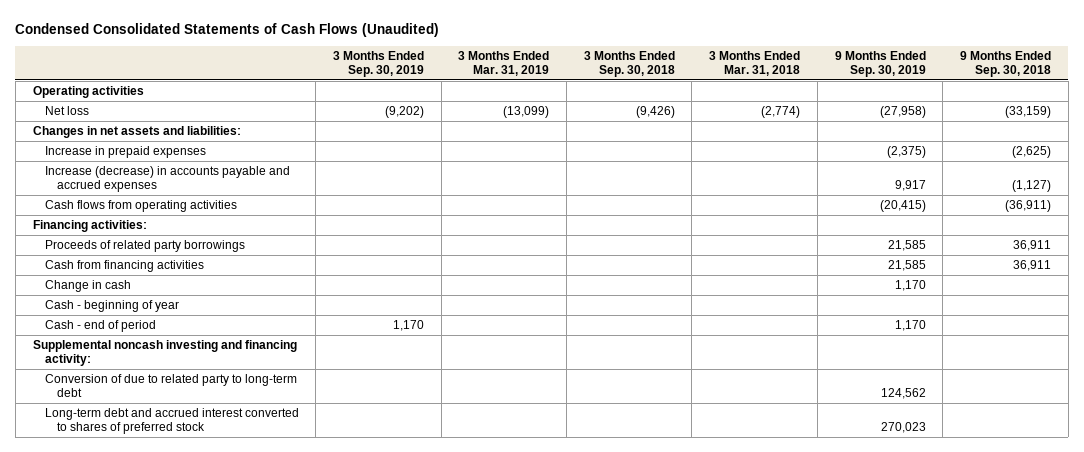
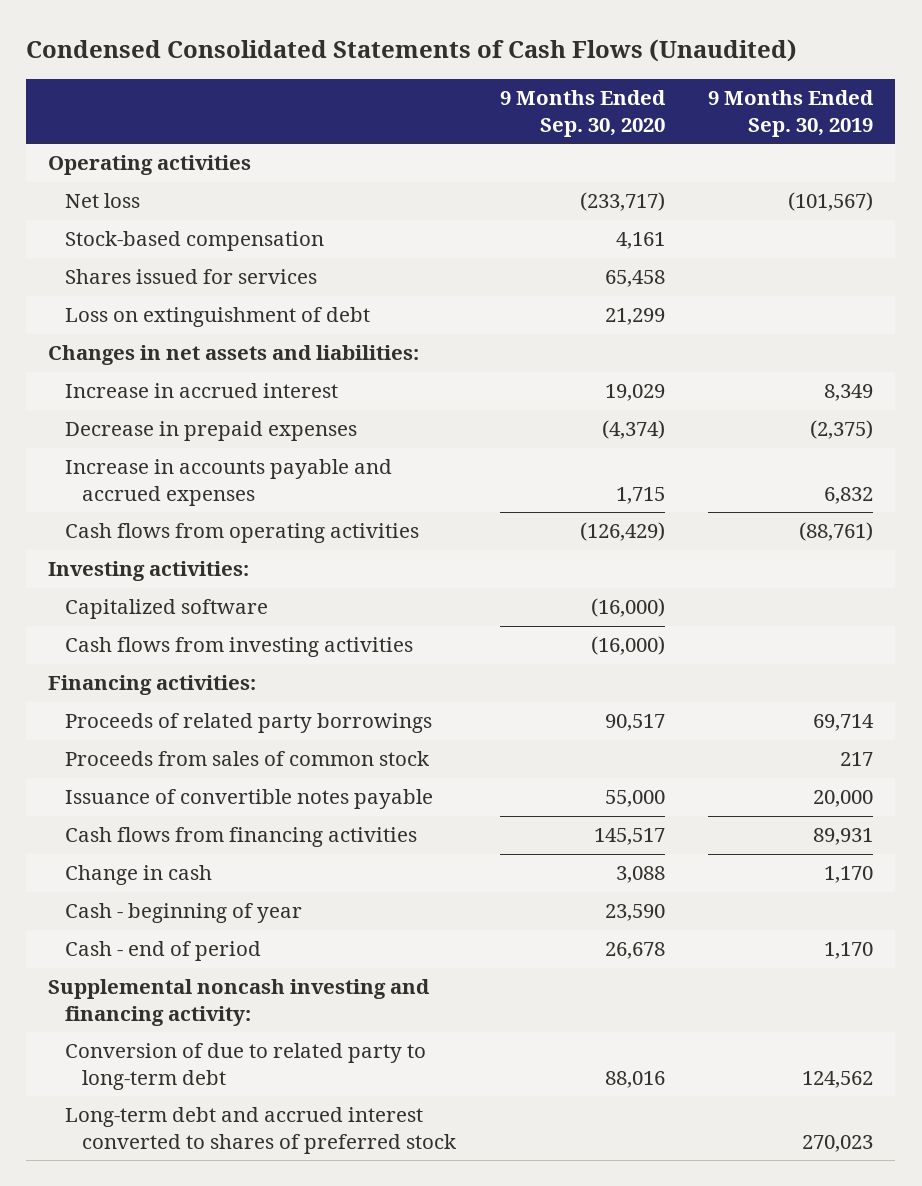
[332,51,424,77] 3 Months Ended Sep. 30, 2019 -> none
[458,51,550,76] 3 Months Ended Mar. 31, 2019 -> none
[583,51,675,77] 3 Months Ended Sep. 30, 2018 -> none
[709,51,801,76] 3 Months Ended Mar. 31, 2018 -> none
[959,51,1051,77] 9 Months Ended Sep. 30, 2018 -> none
none -> [499,90,666,137] 9 Months Ended Sep. 30, 2020
[879,106,926,119] (27,958) -> [788,192,874,212] (101,567)
none -> [65,231,325,252] Stock-based compensation
none -> [65,269,318,285] Shares issued for services
none -> [65,307,371,328] Loss on extinguishment of debt
none -> [65,383,339,399] Increase in accrued interest
[44,146,206,159] Increase in prepaid expenses -> [65,421,358,442] Decrease in prepaid expenses
[44,166,290,193] Increase (decrease) in accounts payable and accrued expenses -> [65,459,393,506] Increase in accounts payable and accrued expenses
[894,180,926,192] 9,917 -> [824,486,874,504] 6,832
[879,200,926,213] (20,415) -> [799,522,874,542] (88,761)
none -> [48,561,250,582] Investing activities:
none -> [65,599,269,620] Capitalized software
none -> [65,637,414,658] Cash flows from investing activities
[887,240,926,252] 21,585 -> [813,714,875,732] 69,714
none -> [65,751,431,767] Proceeds from sales of common stock
none -> [65,789,434,810] Issuance of convertible notes payable
[44,260,204,273] Cash from financing activities -> [65,827,418,848] Cash flows from financing activities
[887,260,926,272] 21,585 -> [813,828,874,846] 89,931

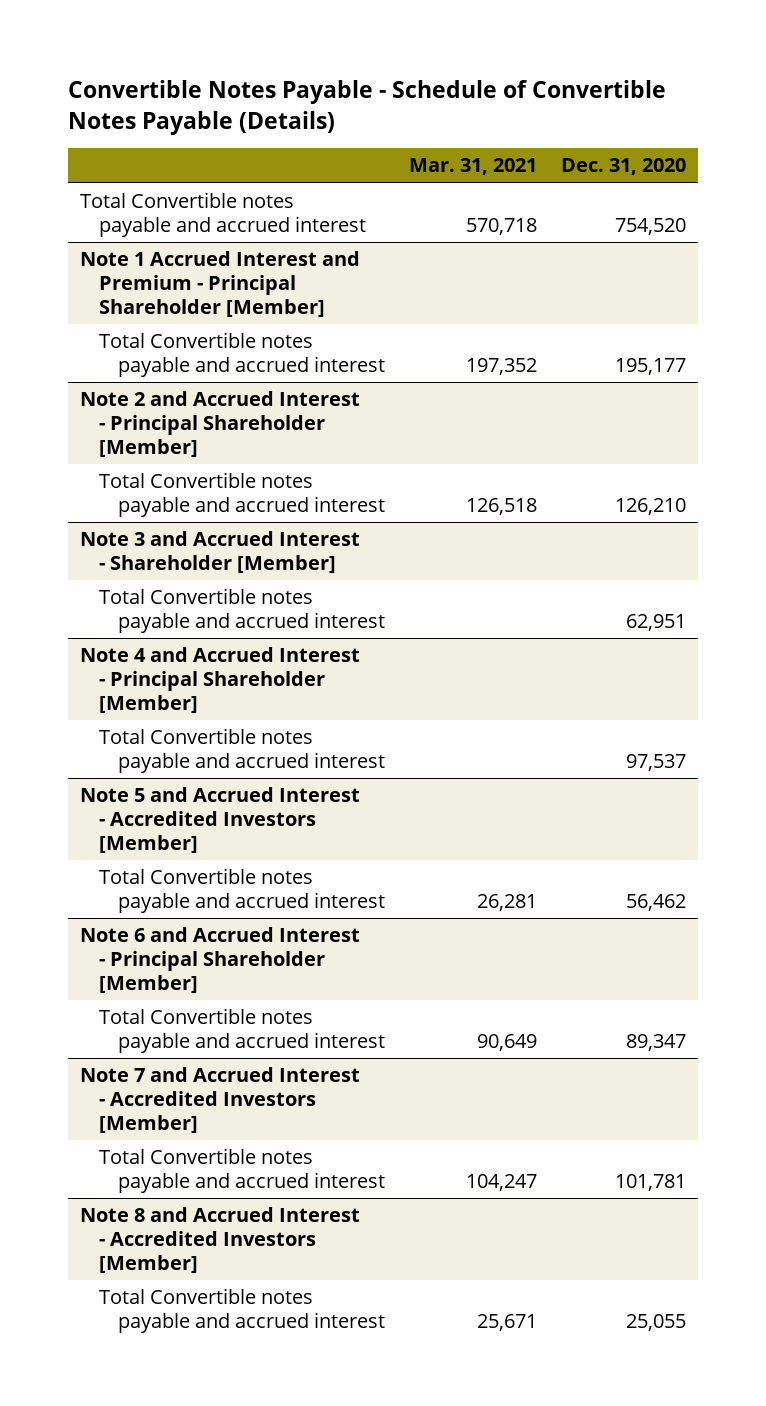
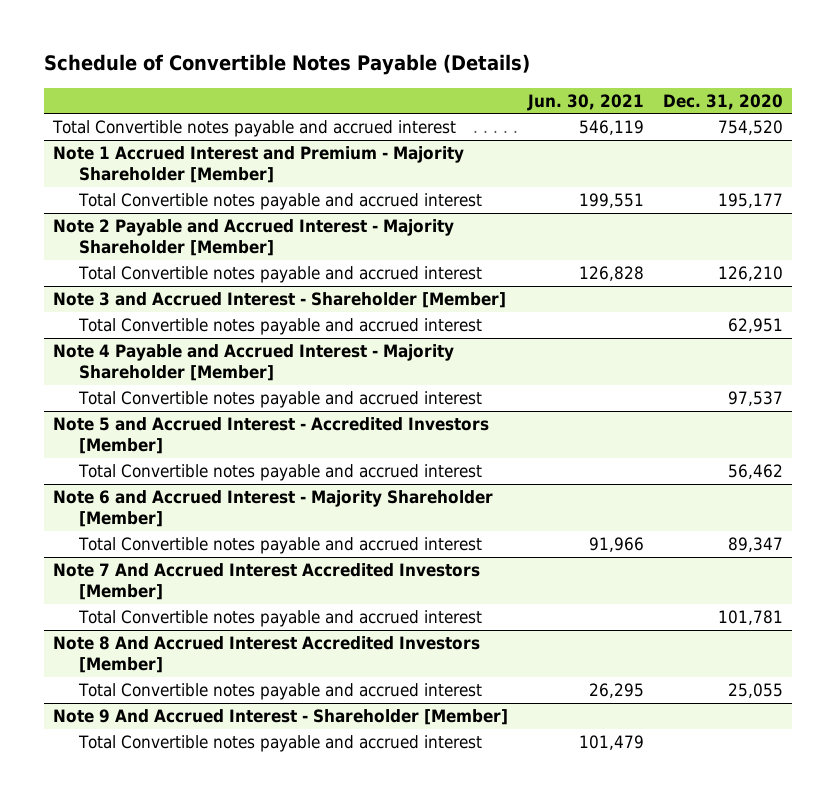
[67,80,666,135] Convertible Notes Payable - Schedule of Convertible Notes Payable (Details) -> [43,54,530,76] Schedule of Convertible Notes Payable (Details)
[409,158,538,176] Mar. 31, 2021 -> none
none -> [526,93,644,111] Jun. 30, 2021
[79,251,360,317] Note 1 Accrued Interest and Premium - Principal Shareholder [Member] -> [53,146,465,184] Note 1 Accrued Interest and Premium - Majority Shareholder [Member]
[79,391,360,457] Note 2 and Accrued Interest - Principal Shareholder [Member] -> [53,219,455,257] Note 2 Payable and Accrued Interest - Majority Shareholder [Member]
[79,647,360,713] Note 4 and Accrued Interest - Principal Shareholder [Member] -> [53,344,455,382] Note 4 Payable and Accrued Interest - Majority Shareholder [Member]
[79,927,360,993] Note 6 and Accrued Interest - Principal Shareholder [Member] -> [53,490,494,528] Note 6 and Accrued Interest - Majority Shareholder [Member]
[79,1067,360,1133] Note 7 and Accrued Interest - Accredited Investors [Member] -> [53,563,481,601] Note 7 And Accrued Interest Accredited Investors [Member]
[79,1207,360,1273] Note 8 and Accrued Interest - Accredited Investors [Member] -> [53,636,481,674] Note 8 And Accrued Interest Accredited Investors [Member]
none -> [53,709,509,726] Note 9 And Accrued Interest - Shareholder [Member]
none -> [77,735,482,753] Total Convertible notes payable and accrued interest

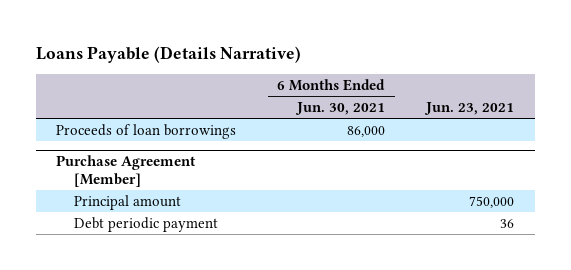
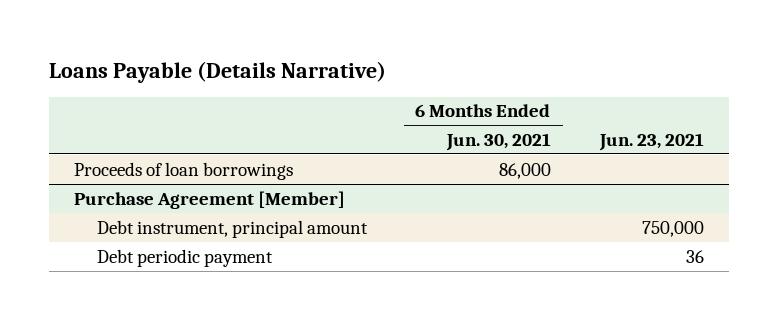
[74,194,182,210] Principal amount -> [96,219,368,238] Debt instrument, principal amount

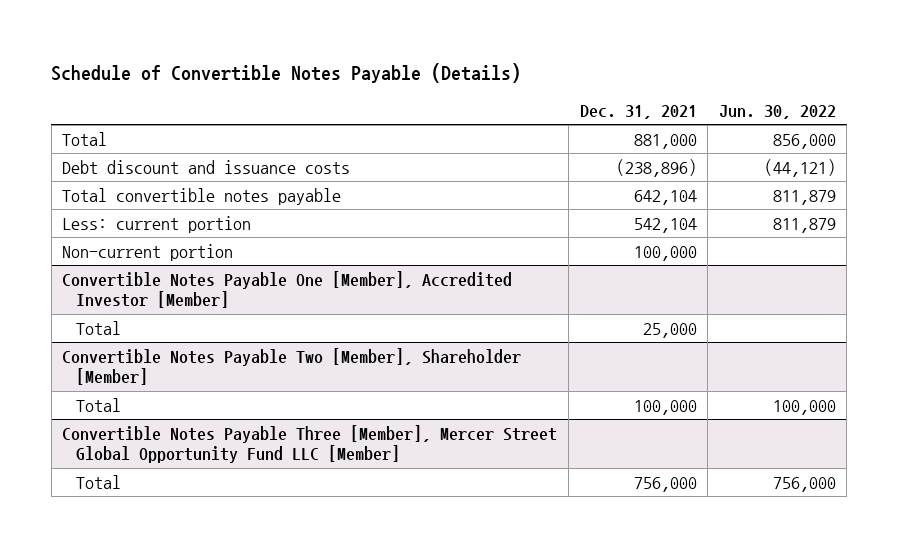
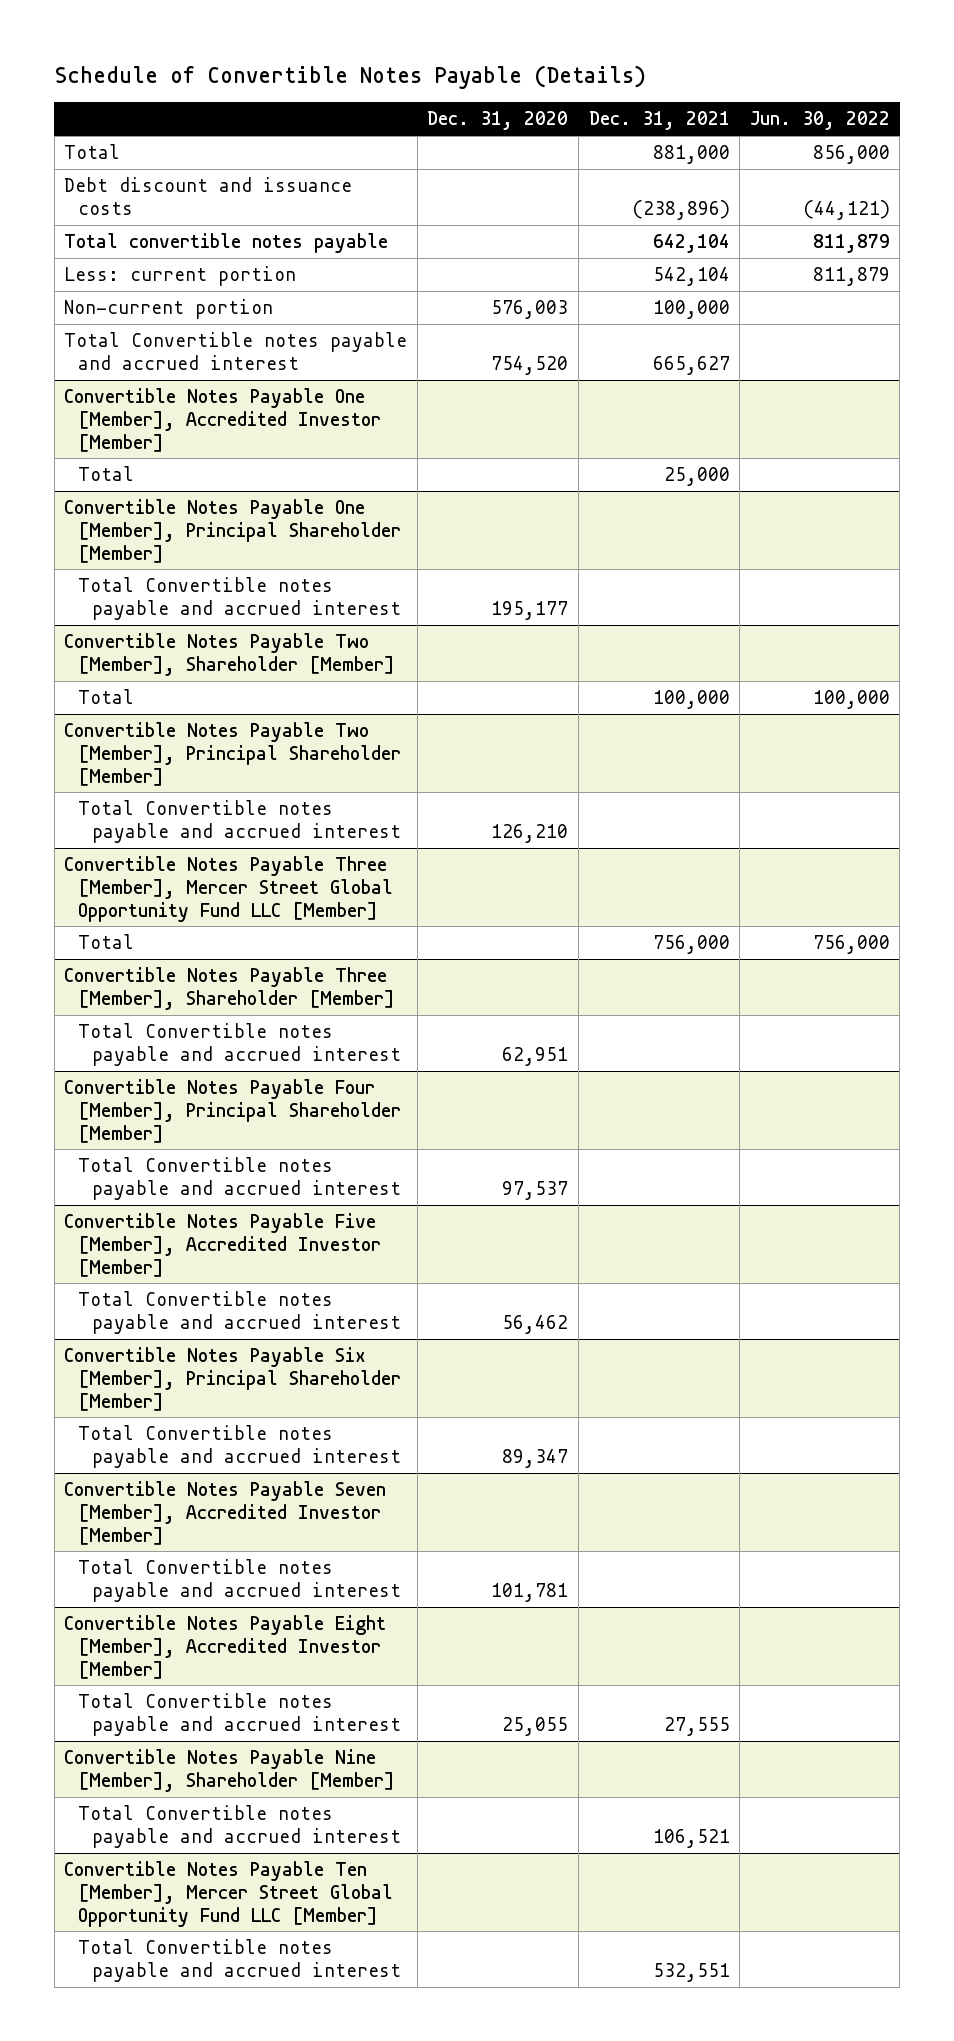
none -> [427,111,569,131] Dec. 31, 2020
none -> [64,331,408,370] Total Convertible notes payable and accrued interest
none -> [64,498,402,563] Convertible Notes Payable One [Member], Principal Shareholder [Member]
none -> [78,576,401,620] Total Convertible notes payable and accrued interest
none -> [64,721,402,786] Convertible Notes Payable Two [Member], Principal Shareholder [Member]
none -> [78,799,401,843] Total Convertible notes payable and accrued interest
none -> [64,966,396,1010] Convertible Notes Payable Three [Member], Shareholder [Member]
none -> [78,1022,401,1066] Total Convertible notes payable and accrued interest
none -> [64,1078,402,1143] Convertible Notes Payable Four [Member], Principal Shareholder [Member]
none -> [78,1156,401,1200] Total Convertible notes payable and accrued interest
none -> [64,1212,382,1277] Convertible Notes Payable Five [Member], Accredited Investor [Member]
none -> [78,1290,401,1334] Total Convertible notes payable and accrued interest
none -> [64,1346,402,1411] Convertible Notes Payable Six [Member], Principal Shareholder [Member]
none -> [78,1424,401,1468] Total Convertible notes payable and accrued interest
none -> [64,1480,387,1545] Convertible Notes Payable Seven [Member], Accredited Investor [Member]
none -> [78,1558,401,1602] Total Convertible notes payable and accrued interest
none -> [64,1614,387,1679] Convertible Notes Payable Eight [Member], Accredited Investor [Member]
none -> [78,1692,401,1736] Total Convertible notes payable and accrued interest
none -> [64,1748,396,1792] Convertible Notes Payable Nine [Member], Shareholder [Member]
none -> [78,1804,401,1848] Total Convertible notes payable and accrued interest
none -> [64,1860,394,1927] Convertible Notes Payable Ten [Member], Mercer Street Global Opportunity Fund LLC [Member]
none -> [78,1938,401,1982] Total Convertible notes payable and accrued interest

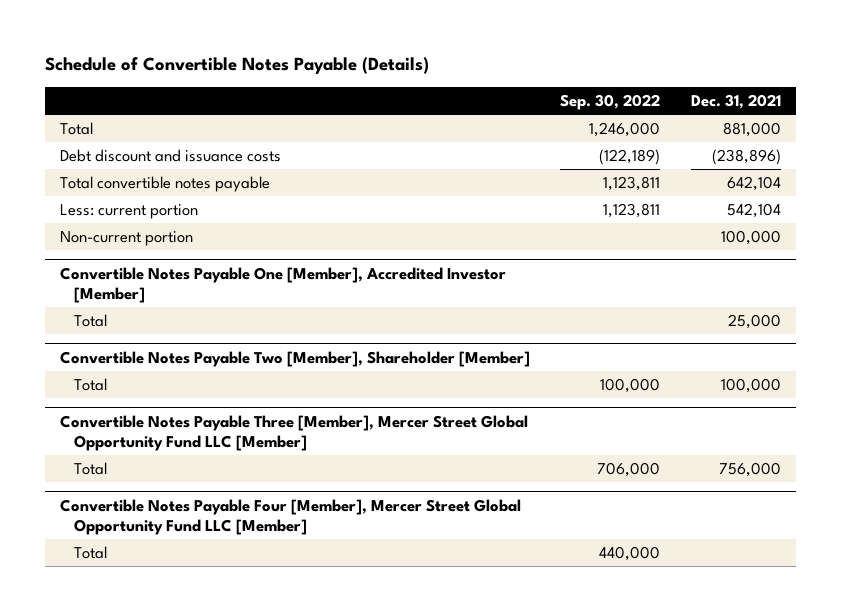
[427,111,569,131] Dec. 31, 2020 -> none
[749,111,890,131] Jun. 30, 2022 -> none
none -> [560,93,661,110] Sep. 30, 2022
[64,331,408,370] Total Convertible notes payable and accrued interest -> none
[64,498,402,563] Convertible Notes Payable One [Member], Principal Shareholder [Member] -> none
[78,576,401,620] Total Convertible notes payable and accrued interest -> none
[64,721,402,786] Convertible Notes Payable Two [Member], Principal Shareholder [Member] -> none
[78,799,401,843] Total Convertible notes payable and accrued interest -> none
[64,966,396,1010] Convertible Notes Payable Three [Member], Shareholder [Member] -> none
[78,1022,401,1066] Total Convertible notes payable and accrued interest -> none
[64,1078,402,1143] Convertible Notes Payable Four [Member], Principal Shareholder [Member] -> none
[78,1156,401,1200] Total Convertible notes payable and accrued interest -> none
[64,1212,382,1277] Convertible Notes Payable Five [Member], Accredited Investor [Member] -> none
[78,1290,401,1334] Total Convertible notes payable and accrued interest -> none
[64,1346,402,1411] Convertible Notes Payable Six [Member], Principal Shareholder [Member] -> none
[78,1424,401,1468] Total Convertible notes payable and accrued interest -> none
[64,1480,387,1545] Convertible Notes Payable Seven [Member], Accredited Investor [Member] -> none
[78,1558,401,1602] Total Convertible notes payable and accrued interest -> none
[64,1614,387,1679] Convertible Notes Payable Eight [Member], Accredited Investor [Member] -> none
[78,1692,401,1736] Total Convertible notes payable and accrued interest -> none
[64,1748,396,1792] Convertible Notes Payable Nine [Member], Shareholder [Member] -> none
[78,1804,401,1848] Total Convertible notes payable and accrued interest -> none
[78,1938,401,1982] Total Convertible notes payable and accrued interest -> none
[64,1860,394,1927] Convertible Notes Payable Ten [Member], Mercer Street Global Opportunity Fund LLC [Member] -> [60,498,522,535] Convertible Notes Payable Four [Member], Mercer Street Global Opportunity Fund LLC [Member]
none -> [74,546,108,560] Total

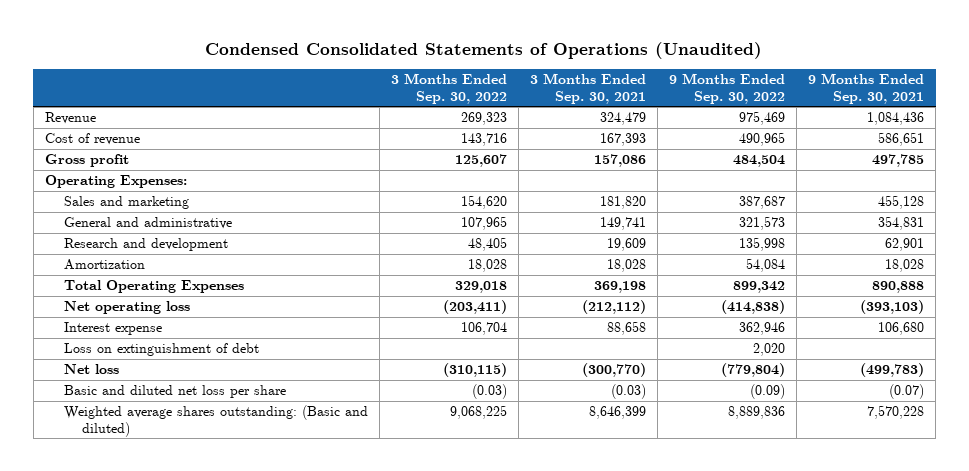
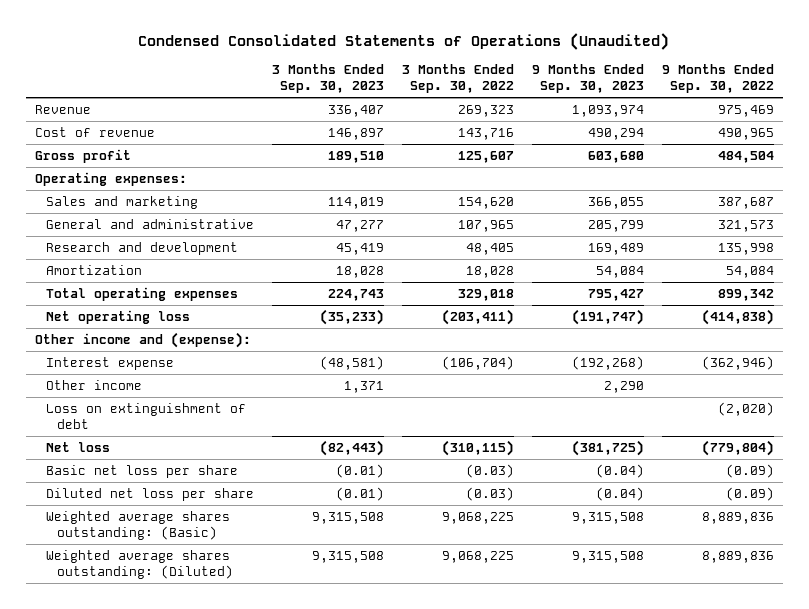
[529,73,646,104] 3 Months Ended Sep. 30, 2021 -> none
[808,73,925,104] 9 Months Ended Sep. 30, 2021 -> none
none -> [271,64,384,94] 3 Months Ended Sep. 30, 2023
none -> [531,64,644,94] 9 Months Ended Sep. 30, 2023
[44,175,187,189] Operating Expenses: -> [34,172,187,187] Operating expenses:
[63,280,244,294] Total Operating Expenses -> [45,287,238,302] Total operating expenses
none -> [34,332,251,349] Other income and (expense):
[460,322,507,336] 106,704 -> [441,356,514,371] (106,704)
[738,322,785,336] 362,946 -> [701,356,774,371] (362,946)
none -> [45,380,142,391] Other income
[752,343,785,357] 2,020 -> [717,402,774,417] (2,020)
[63,385,286,399] Basic and diluted net loss per share -> [45,465,238,479] Basic net loss per share
none -> [45,488,254,502] Diluted net loss per share
[63,405,368,437] Weighted average shares outstanding: (Basic and diluted) -> [45,511,230,540] Weighted average shares outstanding: (Basic)
none -> [45,550,233,579] Weighted average shares outstanding: (Diluted)

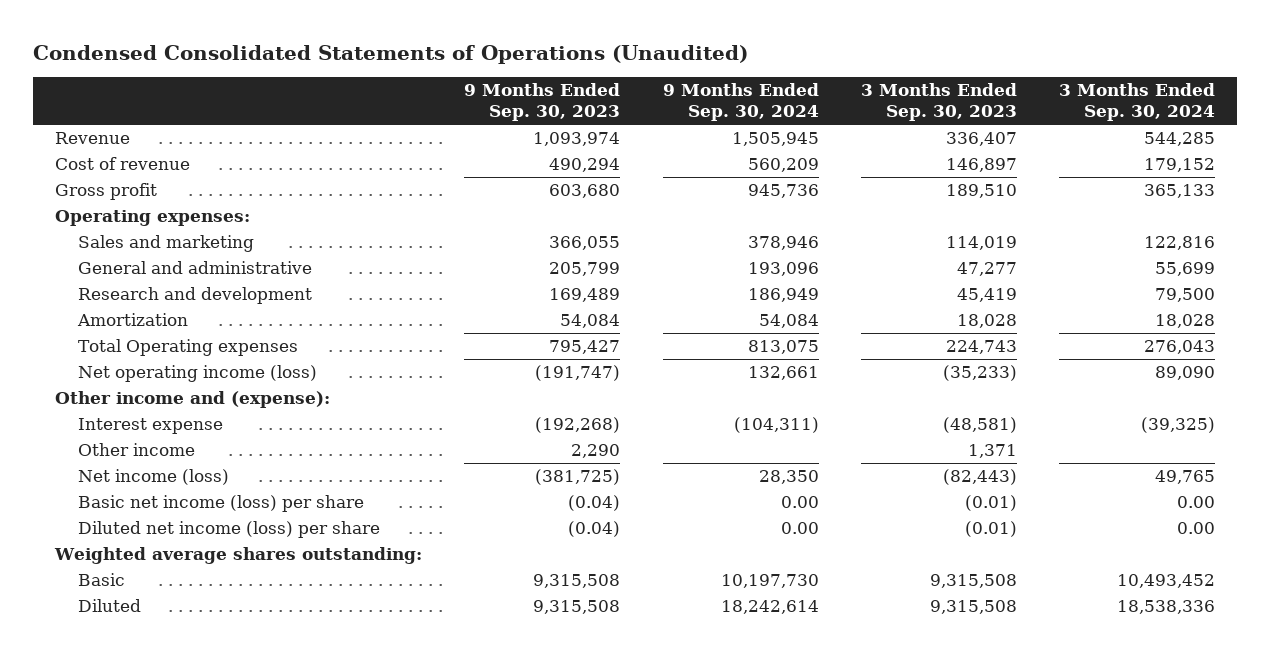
[401,64,514,94] 3 Months Ended Sep. 30, 2022 -> none
[661,64,774,94] 9 Months Ended Sep. 30, 2022 -> none
none -> [662,82,819,122] 9 Months Ended Sep. 30, 2024
none -> [1059,82,1216,122] 3 Months Ended Sep. 30, 2024
[45,287,238,302] Total operating expenses -> [78,339,299,357] Total Operating expenses
[45,310,190,325] Net operating loss -> [78,365,318,383] Net operating income (loss)
[45,403,246,429] Loss on extinguishment of debt -> none
[45,442,110,453] Net loss -> [78,469,230,486] Net income (loss)
[45,465,238,479] Basic net loss per share -> [78,495,365,513] Basic net income (loss) per share
[45,488,254,502] Diluted net loss per share -> [78,521,381,539] Diluted net income (loss) per share
none -> [53,547,422,565] Weighted average shares outstanding:
[45,511,230,540] Weighted average shares outstanding: (Basic) -> [78,573,126,587] Basic
[45,550,233,579] Weighted average shares outstanding: (Diluted) -> [78,599,142,613] Diluted

